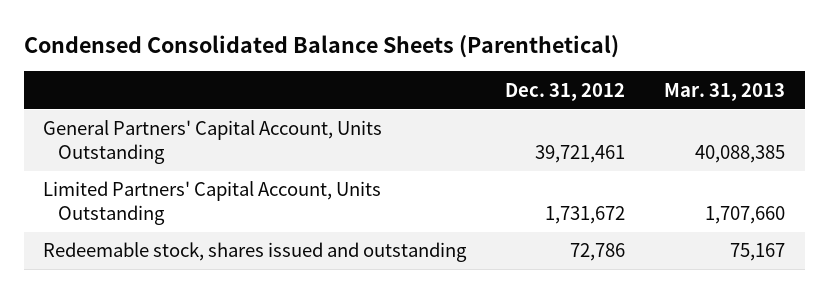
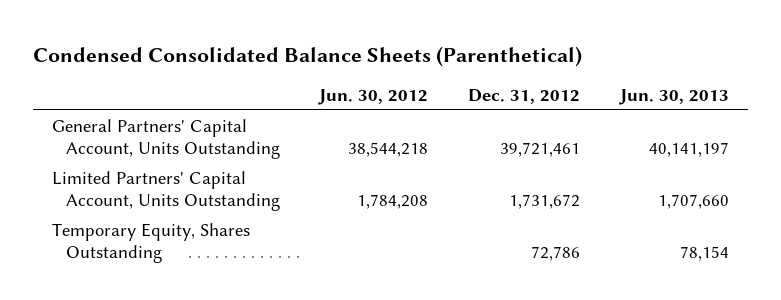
[664,82,786,101] Mar. 31, 2013 -> none
none -> [318,89,429,106] Jun. 30, 2012
none -> [618,89,729,106] Jun. 30, 2013
[43,242,468,263] Redeemable stock, shares issued and outstanding -> [52,222,251,263] Temporary Equity, Shares Outstanding

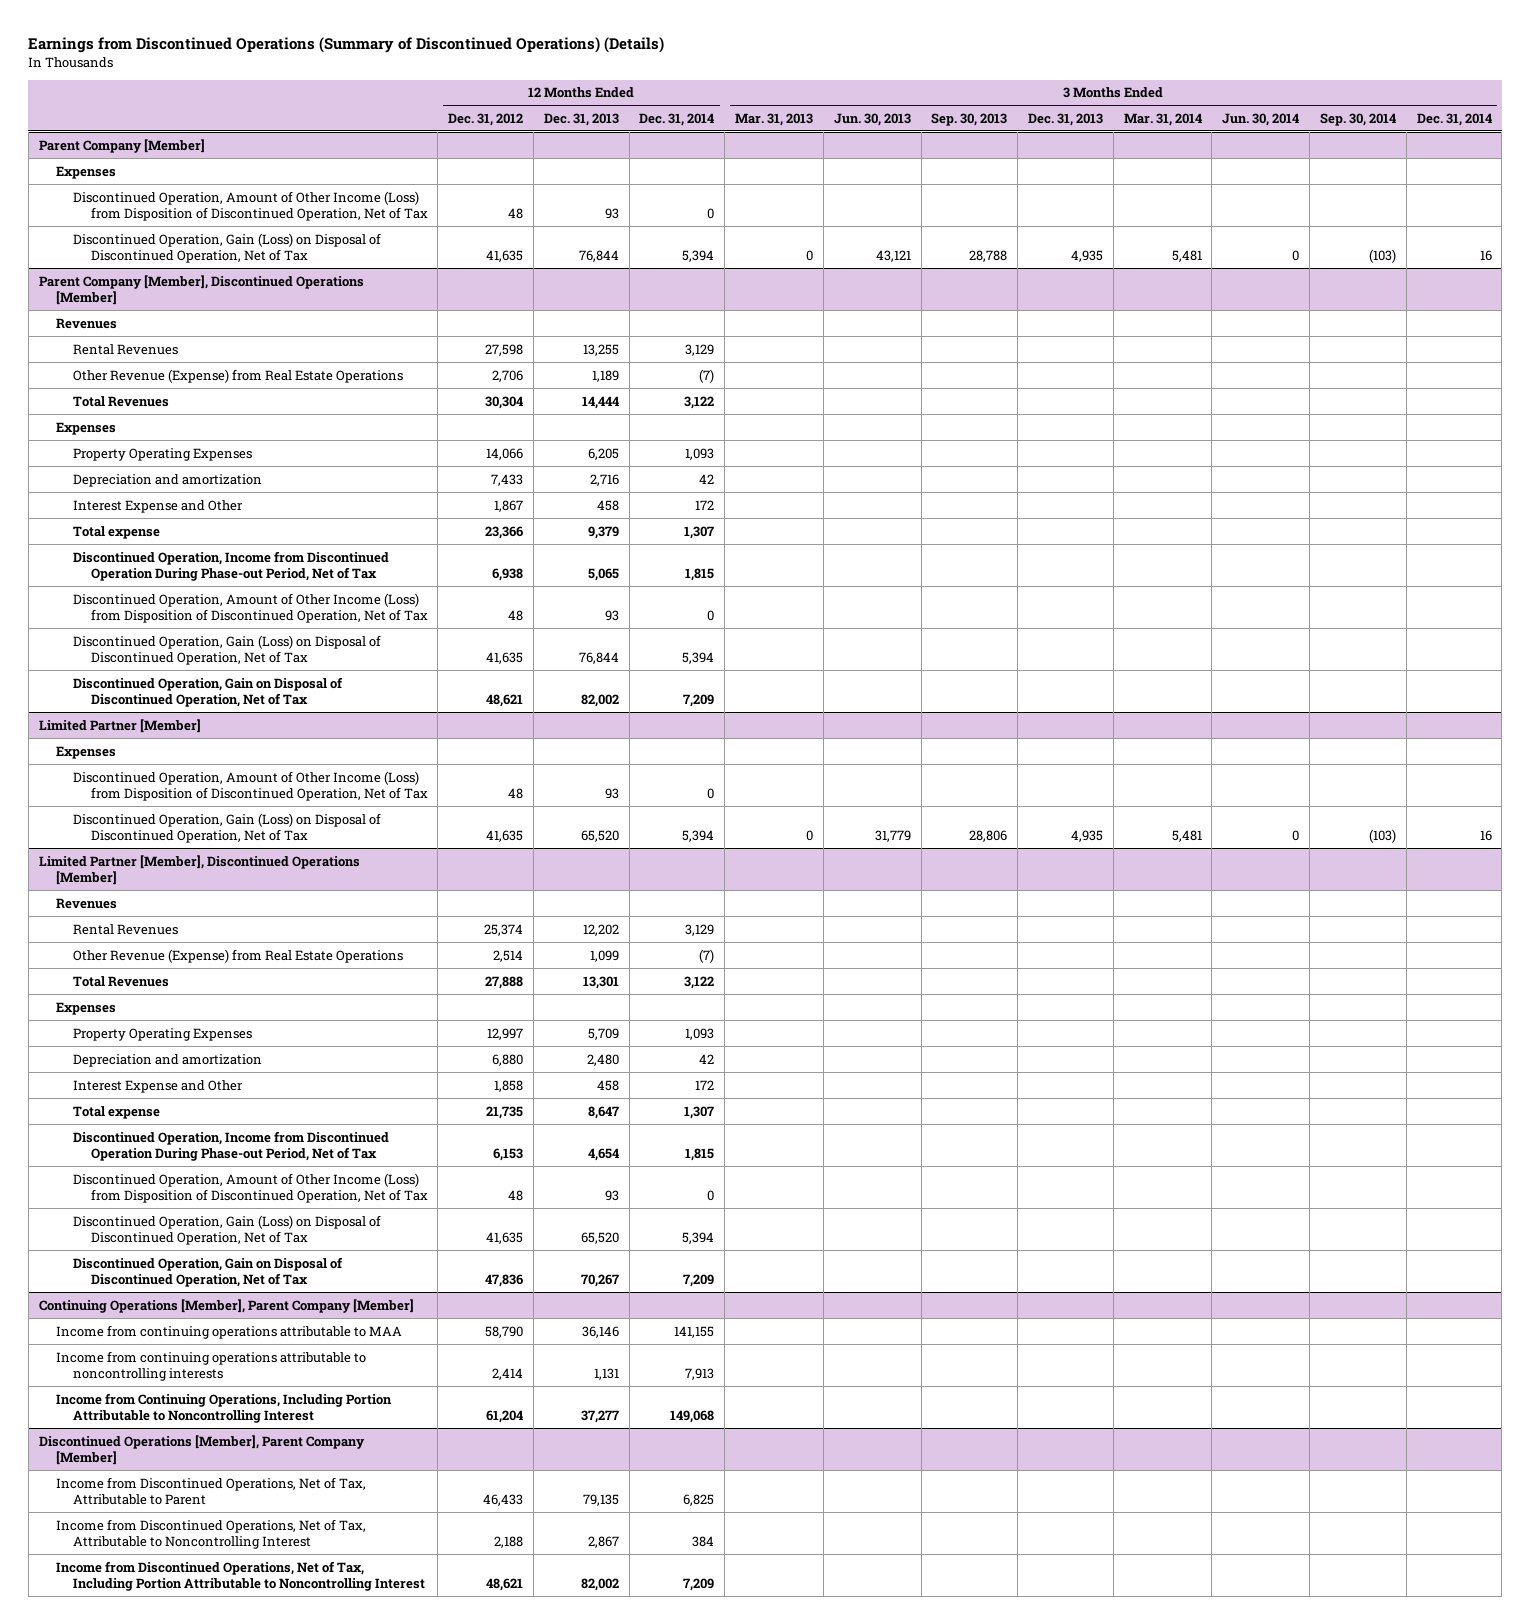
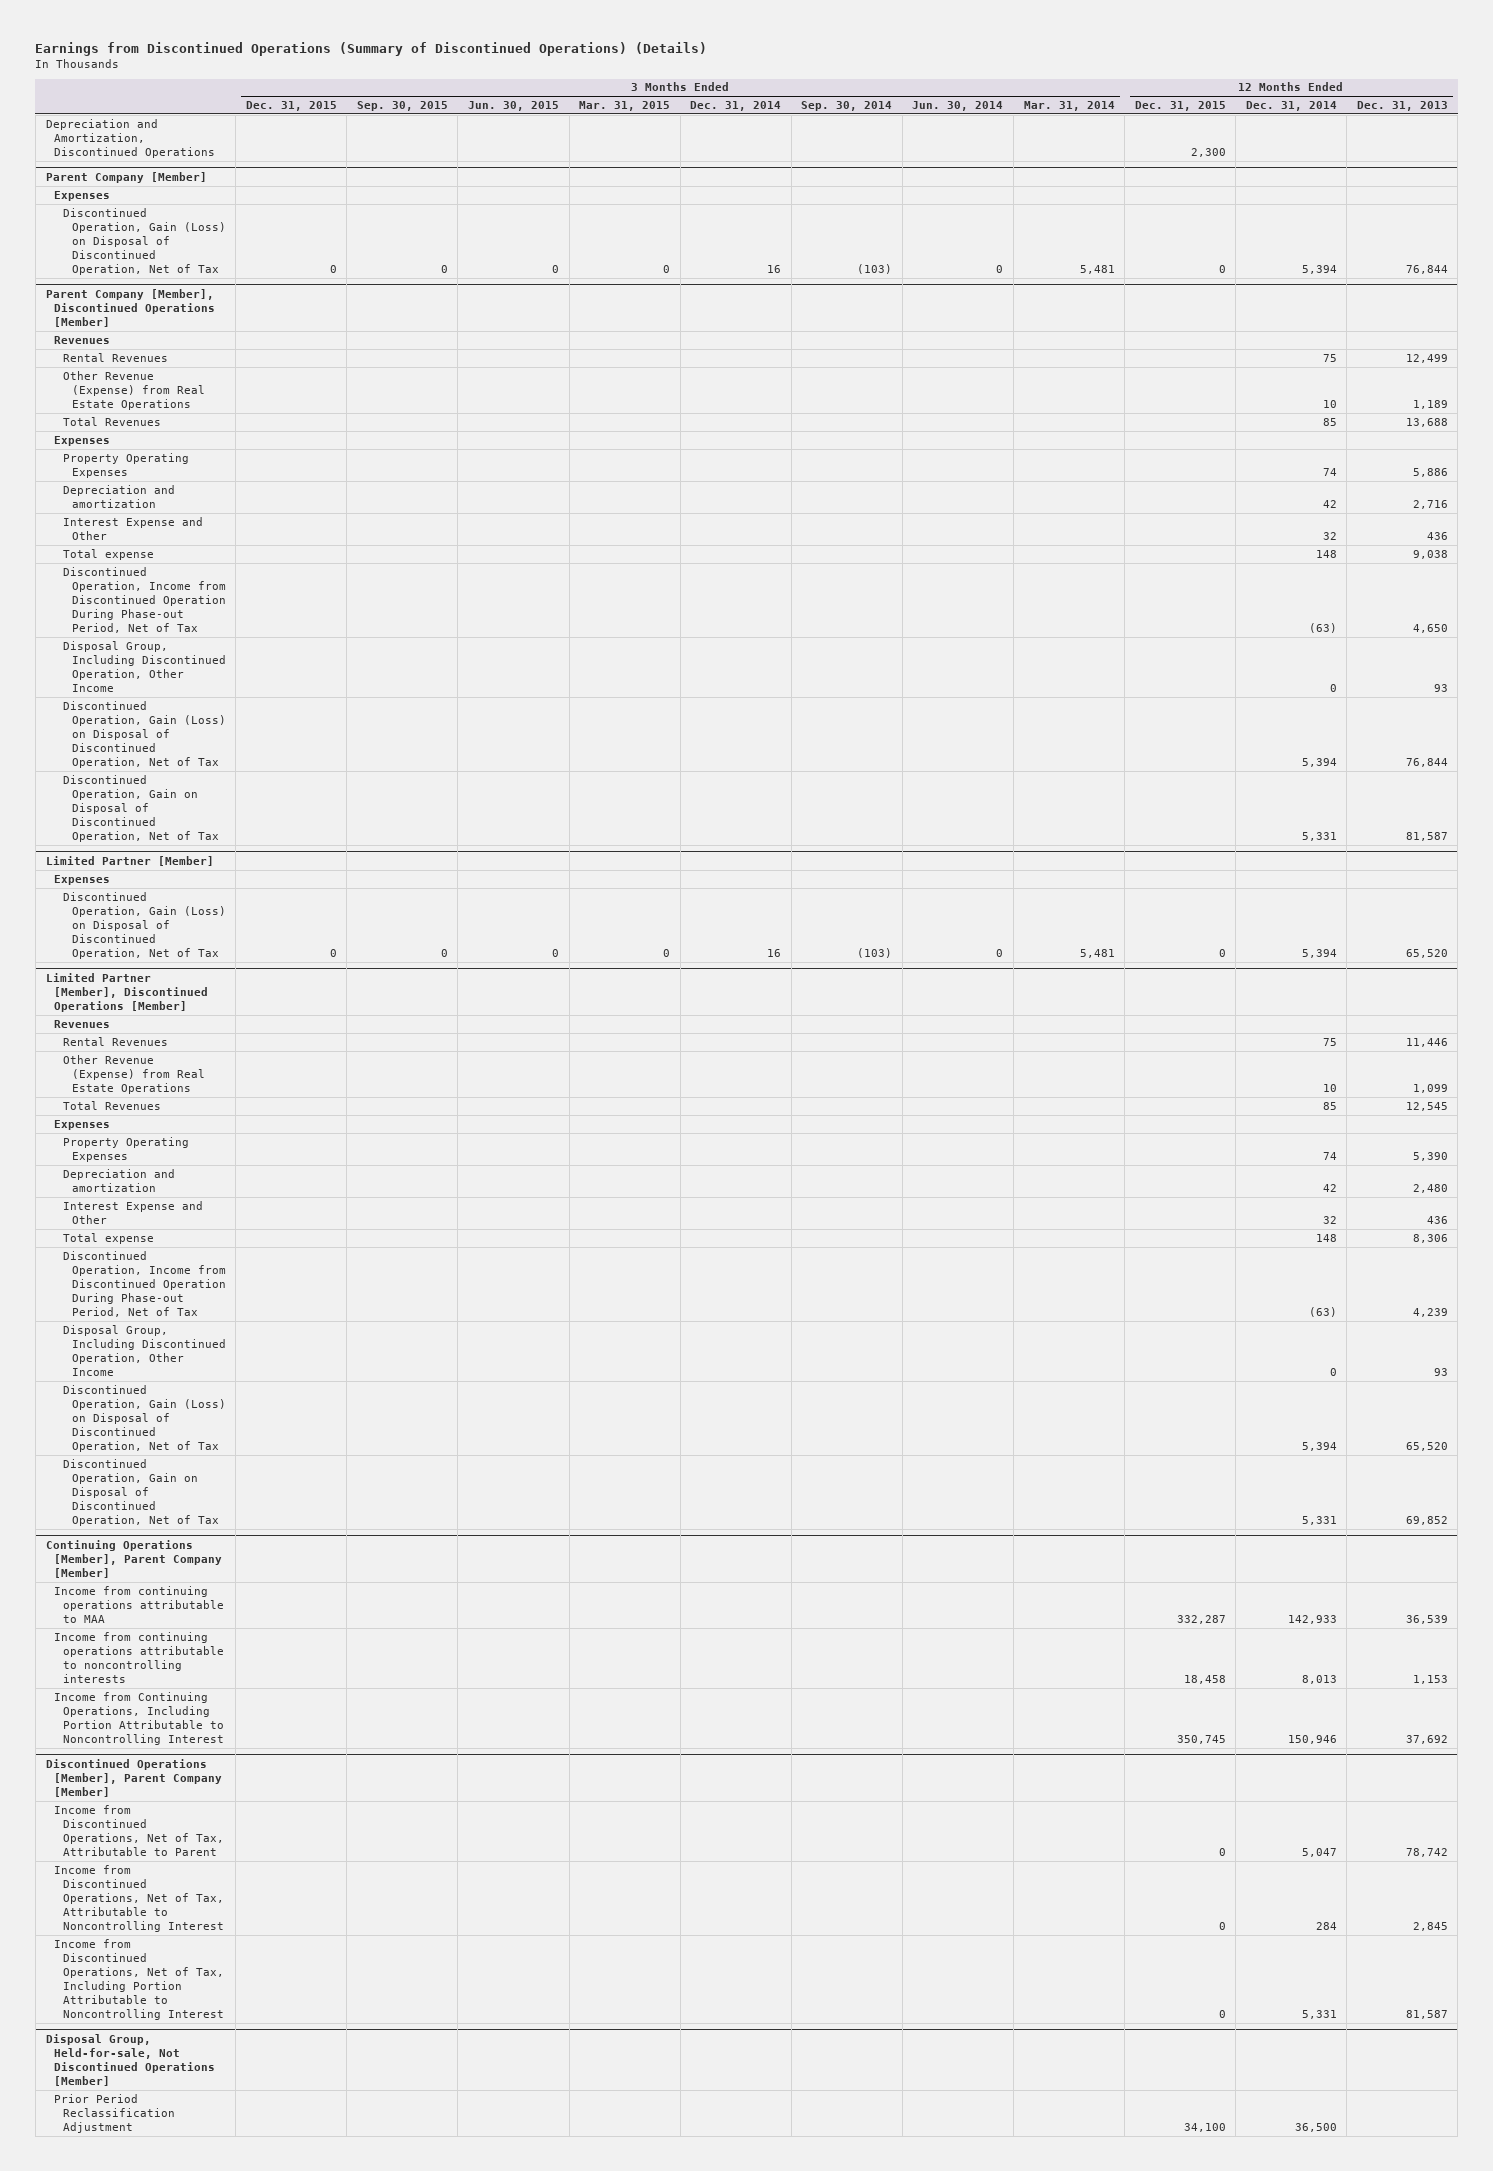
[448,112,524,126] Dec. 31, 2012 -> none
[735,112,814,126] Mar. 31, 2013 -> none
[833,112,911,126] Jun. 30, 2013 -> none
[931,112,1008,126] Sep. 30, 2013 -> none
[1027,112,1103,126] Dec. 31, 2013 -> none
none -> [245,101,337,112] Dec. 31, 2015
none -> [356,101,448,112] Sep. 30, 2015
none -> [467,101,559,112] Jun. 30, 2015
none -> [579,101,671,112] Mar. 31, 2015
none -> [1134,101,1226,112] Dec. 31, 2015
none -> [45,118,216,158] Depreciation and Amortization, Discontinued Operations
[73,190,428,221] Discontinued Operation, Amount of Other Income (Loss) from Disposition of Discontinued Operation, Net of Tax -> none
[582,343,619,356] 13,255 -> [1405,353,1448,363] 12,499
[685,343,715,356] 3,129 -> [1322,353,1337,362] 75
[699,368,715,383] (7) -> [1322,399,1337,408] 10
[581,395,619,409] 14,444 -> [1405,417,1448,427] 13,688
[684,395,715,409] 3,122 -> [1322,417,1337,426] 85
[587,447,619,460] 6,205 -> [1412,467,1448,477] 5,886
[685,447,715,460] 1,093 -> [1322,467,1337,476] 74
[73,592,428,623] Discontinued Operation, Amount of Other Income (Loss) from Disposition of Discontinued Operation, Net of Tax -> none
[596,499,619,511] 458 -> [1426,531,1448,540] 436
[695,499,715,510] 172 -> [1322,531,1337,540] 32
[587,525,619,539] 9,379 -> [1412,549,1448,559] 9,038
[684,525,715,539] 1,307 -> [1315,549,1337,558] 148
[587,567,619,581] 5,065 -> [1412,623,1448,633] 4,650
[685,567,715,581] 1,815 -> [1308,622,1337,633] (63)
none -> [62,640,226,692] Disposal Group, Including Discontinued Operation, Other Income
[580,693,619,707] 82,002 -> [1405,831,1448,841] 81,587
[683,693,715,707] 7,209 -> [1301,831,1337,841] 5,331
[73,770,428,801] Discontinued Operation, Amount of Other Income (Loss) from Disposition of Discontinued Operation, Net of Tax -> none
[582,923,619,936] 12,202 -> [1405,1037,1448,1047] 11,446
[685,923,715,936] 3,129 -> [1322,1037,1337,1046] 75
[699,948,715,963] (7) -> [1322,1083,1337,1092] 10
[582,975,619,989] 13,301 -> [1405,1101,1448,1111] 12,545
[684,975,715,989] 3,122 -> [1322,1101,1337,1110] 85
[587,1027,619,1040] 5,709 -> [1412,1151,1448,1161] 5,390
[685,1027,715,1040] 1,093 -> [1322,1151,1337,1160] 74
[73,1172,428,1203] Discontinued Operation, Amount of Other Income (Loss) from Disposition of Discontinued Operation, Net of Tax -> none
[596,1079,619,1091] 458 -> [1426,1215,1448,1224] 436
[695,1079,715,1090] 172 -> [1322,1215,1337,1224] 32
[587,1105,619,1119] 8,647 -> [1412,1233,1448,1243] 8,306
[684,1105,715,1119] 1,307 -> [1315,1233,1337,1242] 148
[587,1147,619,1161] 4,654 -> [1412,1307,1448,1317] 4,239
[685,1147,715,1161] 1,815 -> [1308,1306,1337,1317] (63)
none -> [62,1324,226,1376] Disposal Group, Including Discontinued Operation, Other Income
[580,1273,619,1287] 70,267 -> [1405,1515,1448,1525] 69,852
[683,1273,715,1287] 7,209 -> [1301,1515,1337,1525] 5,331
[581,1325,619,1338] 36,146 -> [1405,1614,1448,1624] 36,539
[674,1325,715,1338] 141,155 -> [1287,1614,1337,1624] 142,933
[593,1367,619,1380] 1,131 -> [1412,1674,1448,1684] 1,153
[685,1367,715,1380] 7,913 -> [1301,1674,1337,1684] 8,013
[580,1409,619,1423] 37,277 -> [1405,1734,1448,1744] 37,692
[670,1409,715,1423] 149,068 -> [1287,1734,1337,1744] 150,946
[582,1493,619,1506] 79,135 -> [1405,1847,1448,1857] 78,742
[683,1493,715,1506] 6,825 -> [1301,1847,1337,1857] 5,047
[587,1535,619,1548] 2,867 -> [1412,1921,1448,1931] 2,845
[692,1535,715,1547] 384 -> [1315,1921,1337,1930] 284
[580,1577,619,1591] 82,002 -> [1405,2009,1448,2019] 81,587
[683,1577,715,1591] 7,209 -> [1301,2009,1337,2019] 5,331
none -> [45,2033,216,2086] Disposal Group, Held-for-sale, Not Discontinued Operations [Member]
none -> [54,2093,175,2133] Prior Period Reclassification Adjustment

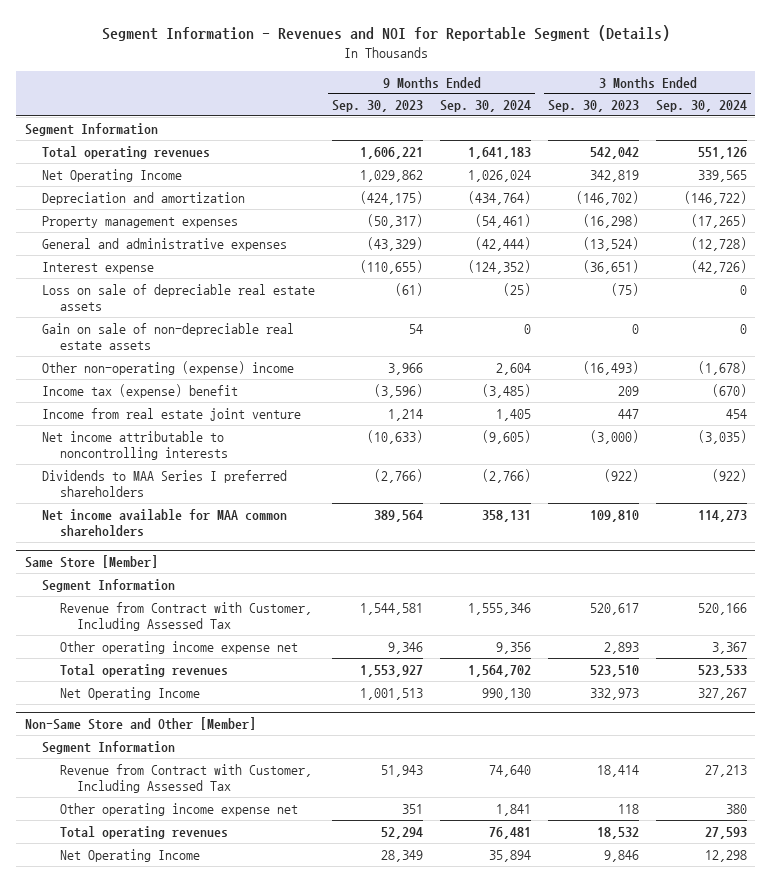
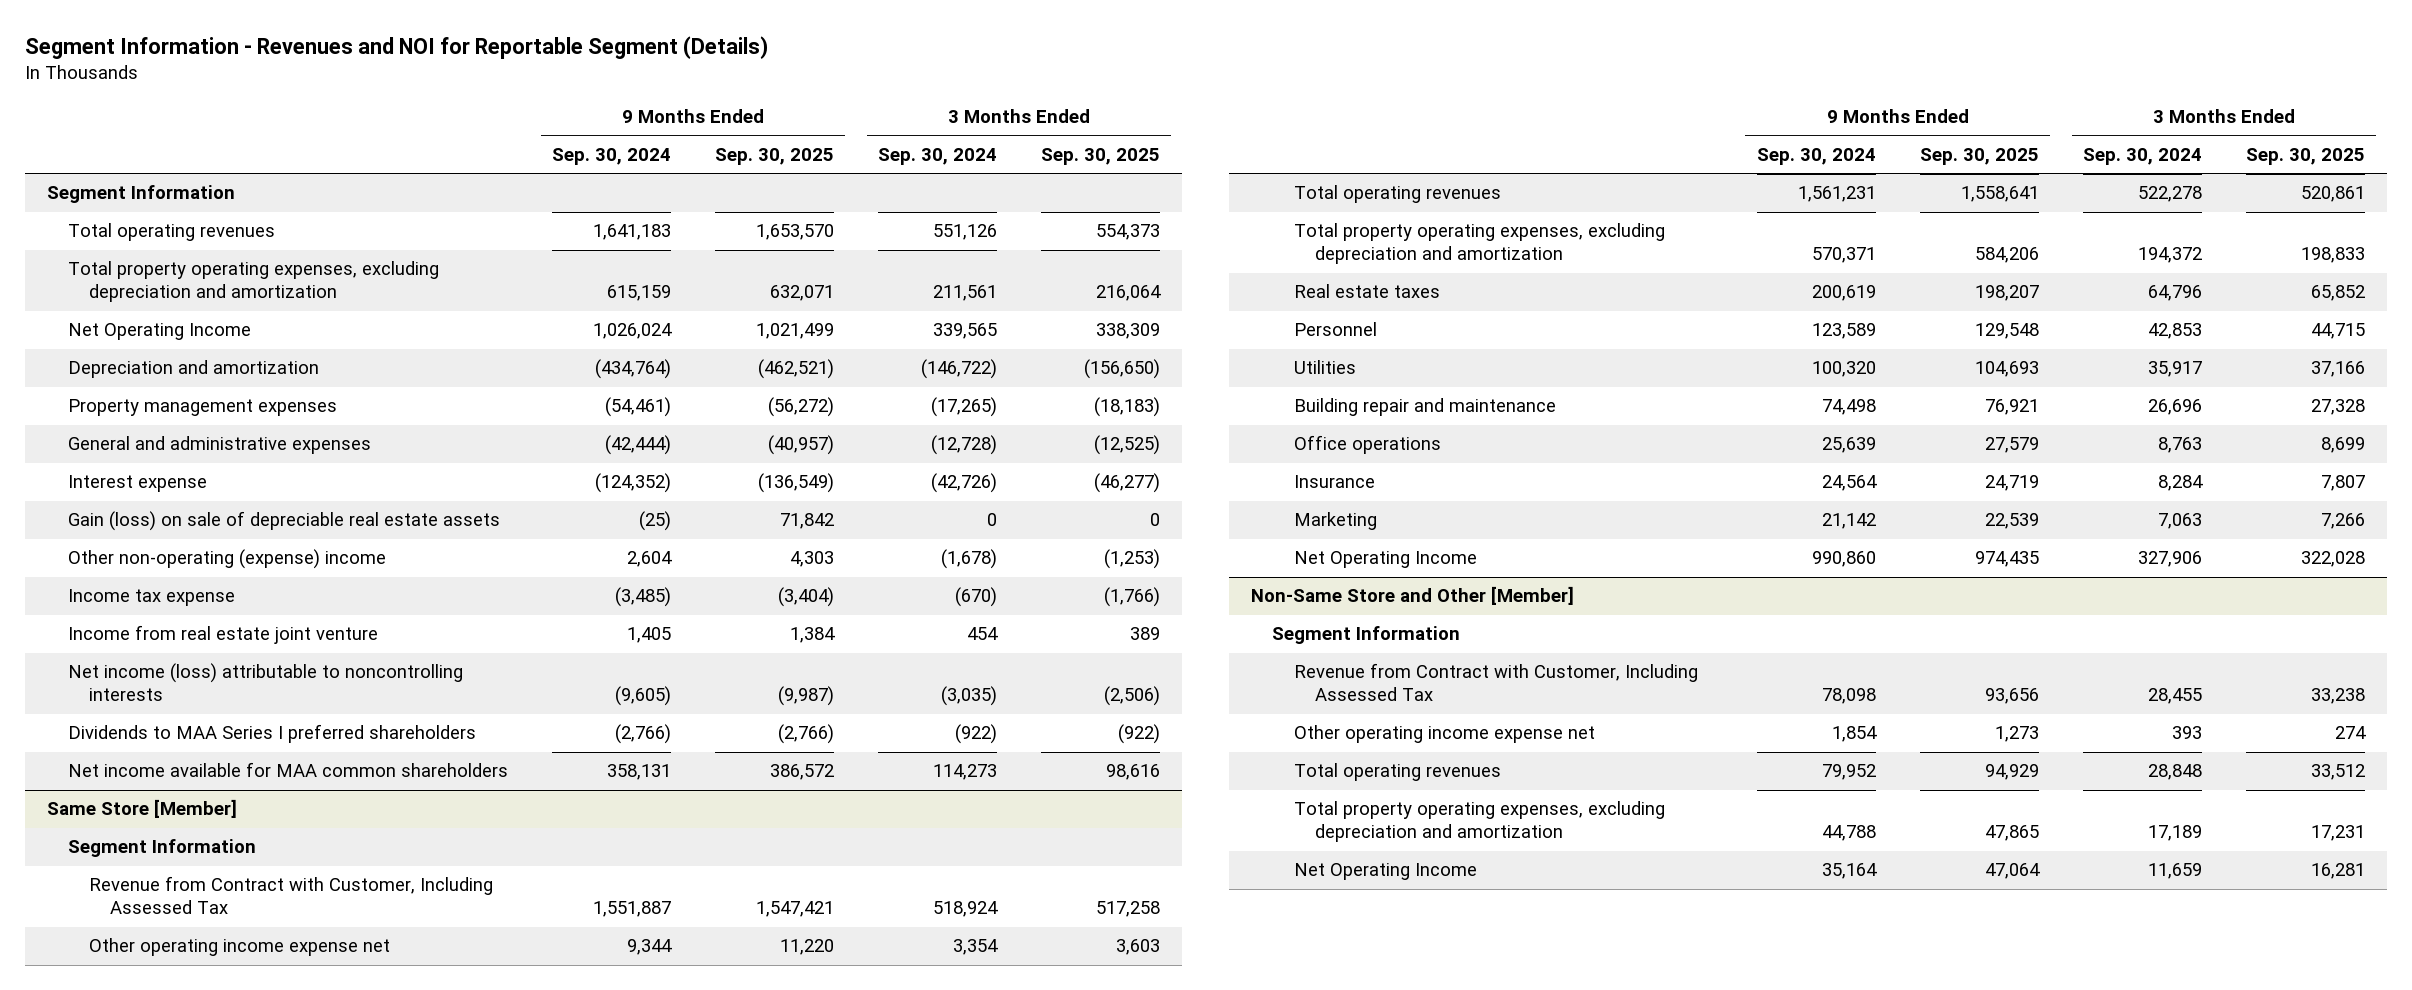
[332,100,424,113] Sep. 30, 2023 -> none
[548,100,640,113] Sep. 30, 2023 -> none
none -> [715,147,835,165] Sep. 30, 2025
none -> [1041,147,1161,165] Sep. 30, 2025
none -> [68,261,440,303] Total property operating expenses, excluding depreciation and amortization
[42,322,295,350] Gain on sale of non-depreciable real estate assets -> none
[42,283,316,311] Loss on sale of depreciable real estate assets -> [68,511,501,532] Gain (loss) on sale of depreciable real estate assets
[42,383,239,398] Income tax (expense) benefit -> [68,589,236,607] Income tax expense
[42,430,228,460] Net income attributable to noncontrolling interests -> [68,663,464,702] Net income (loss) attributable to noncontrolling interests
[468,602,532,615] 1,555,346 -> [593,901,672,918] 1,551,887
[698,602,748,615] 520,166 -> [933,901,999,918] 518,924
[496,641,532,654] 9,356 -> [627,939,673,956] 9,344
[712,641,748,654] 3,367 -> [953,939,999,956] 3,354
[468,664,532,677] 1,564,702 -> [1797,186,1876,203] 1,561,231
[698,664,748,677] 523,533 -> [2137,186,2202,203] 522,278
none -> [1293,223,1665,265] Total property operating expenses, excluding depreciation and amortization
none -> [1293,284,1440,299] Real estate taxes
none -> [1293,322,1377,337] Personnel
none -> [1293,360,1356,375] Utilities
none -> [1293,398,1556,417] Building repair and maintenance
none -> [1293,435,1441,455] Office operations
none -> [1293,475,1375,489] Insurance
none -> [1293,512,1377,531] Marketing
[482,687,532,700] 990,130 -> [1811,551,1876,568] 990,860
[698,687,748,700] 327,267 -> [2137,551,2202,568] 327,906
[489,764,532,777] 74,640 -> [1821,688,1876,705] 78,098
[705,764,748,777] 27,213 -> [2147,688,2202,705] 28,455
[496,803,532,816] 1,841 -> [1831,726,1877,743] 1,854
[726,803,748,814] 380 -> [2171,726,2202,740] 393
[489,826,532,839] 76,481 -> [1821,764,1876,781] 79,952
[705,826,748,839] 27,593 -> [2147,764,2202,781] 28,848
none -> [1293,801,1665,843] Total property operating expenses, excluding depreciation and amortization
[489,849,532,862] 35,894 -> [1821,863,1877,880] 35,164
[705,849,748,862] 12,298 -> [2147,863,2202,880] 11,659

